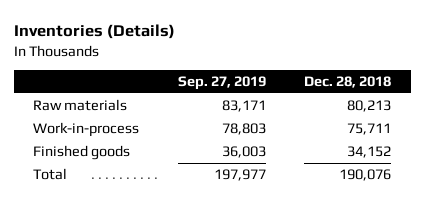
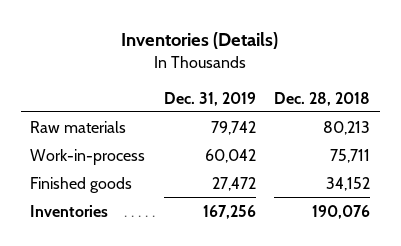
[177,76,266,91] Sep. 27, 2019 -> none
none -> [163,91,256,106] Dec. 31, 2019
[32,168,67,181] Total -> [30,204,109,217] Inventories

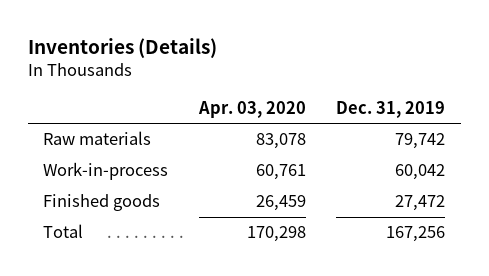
[274,91,371,106] Dec. 28, 2018 -> none
none -> [197,101,306,119] Apr. 03, 2020
[30,204,109,217] Inventories -> [43,224,84,239] Total

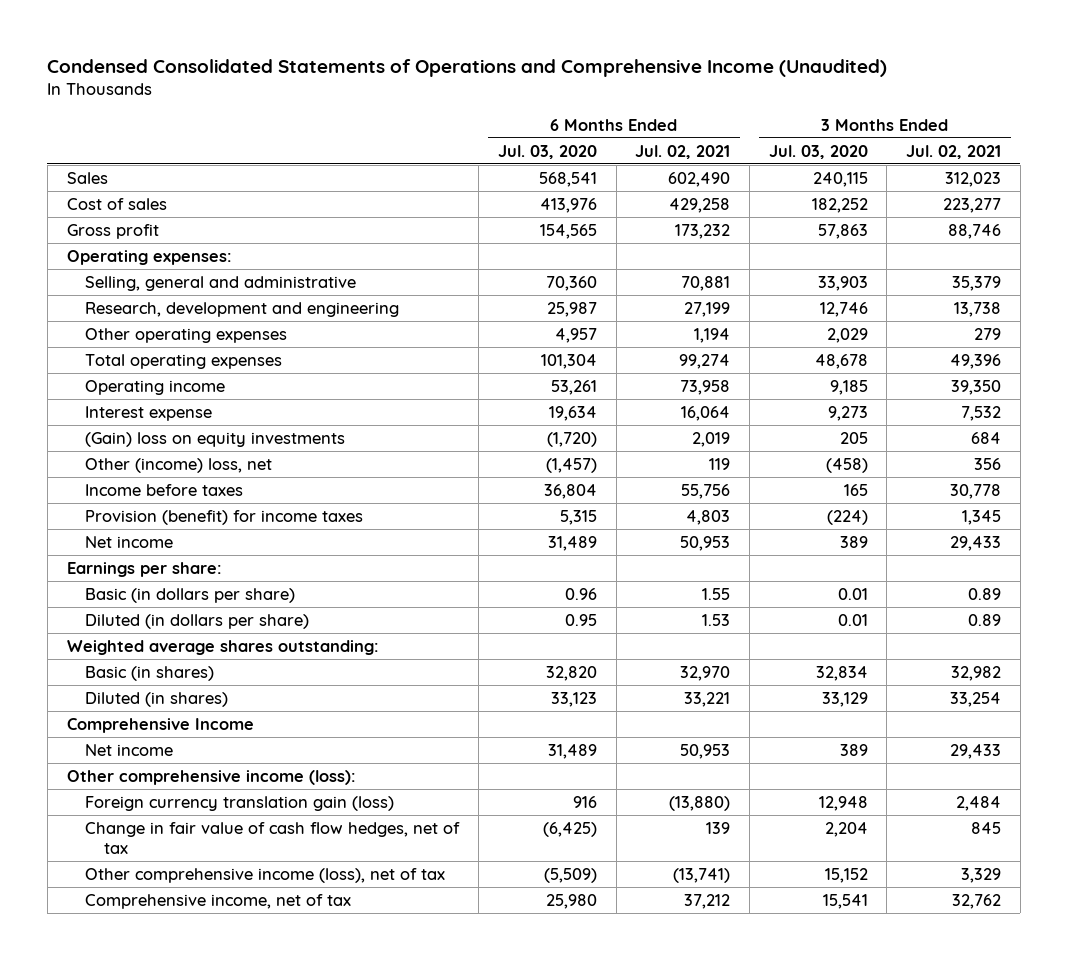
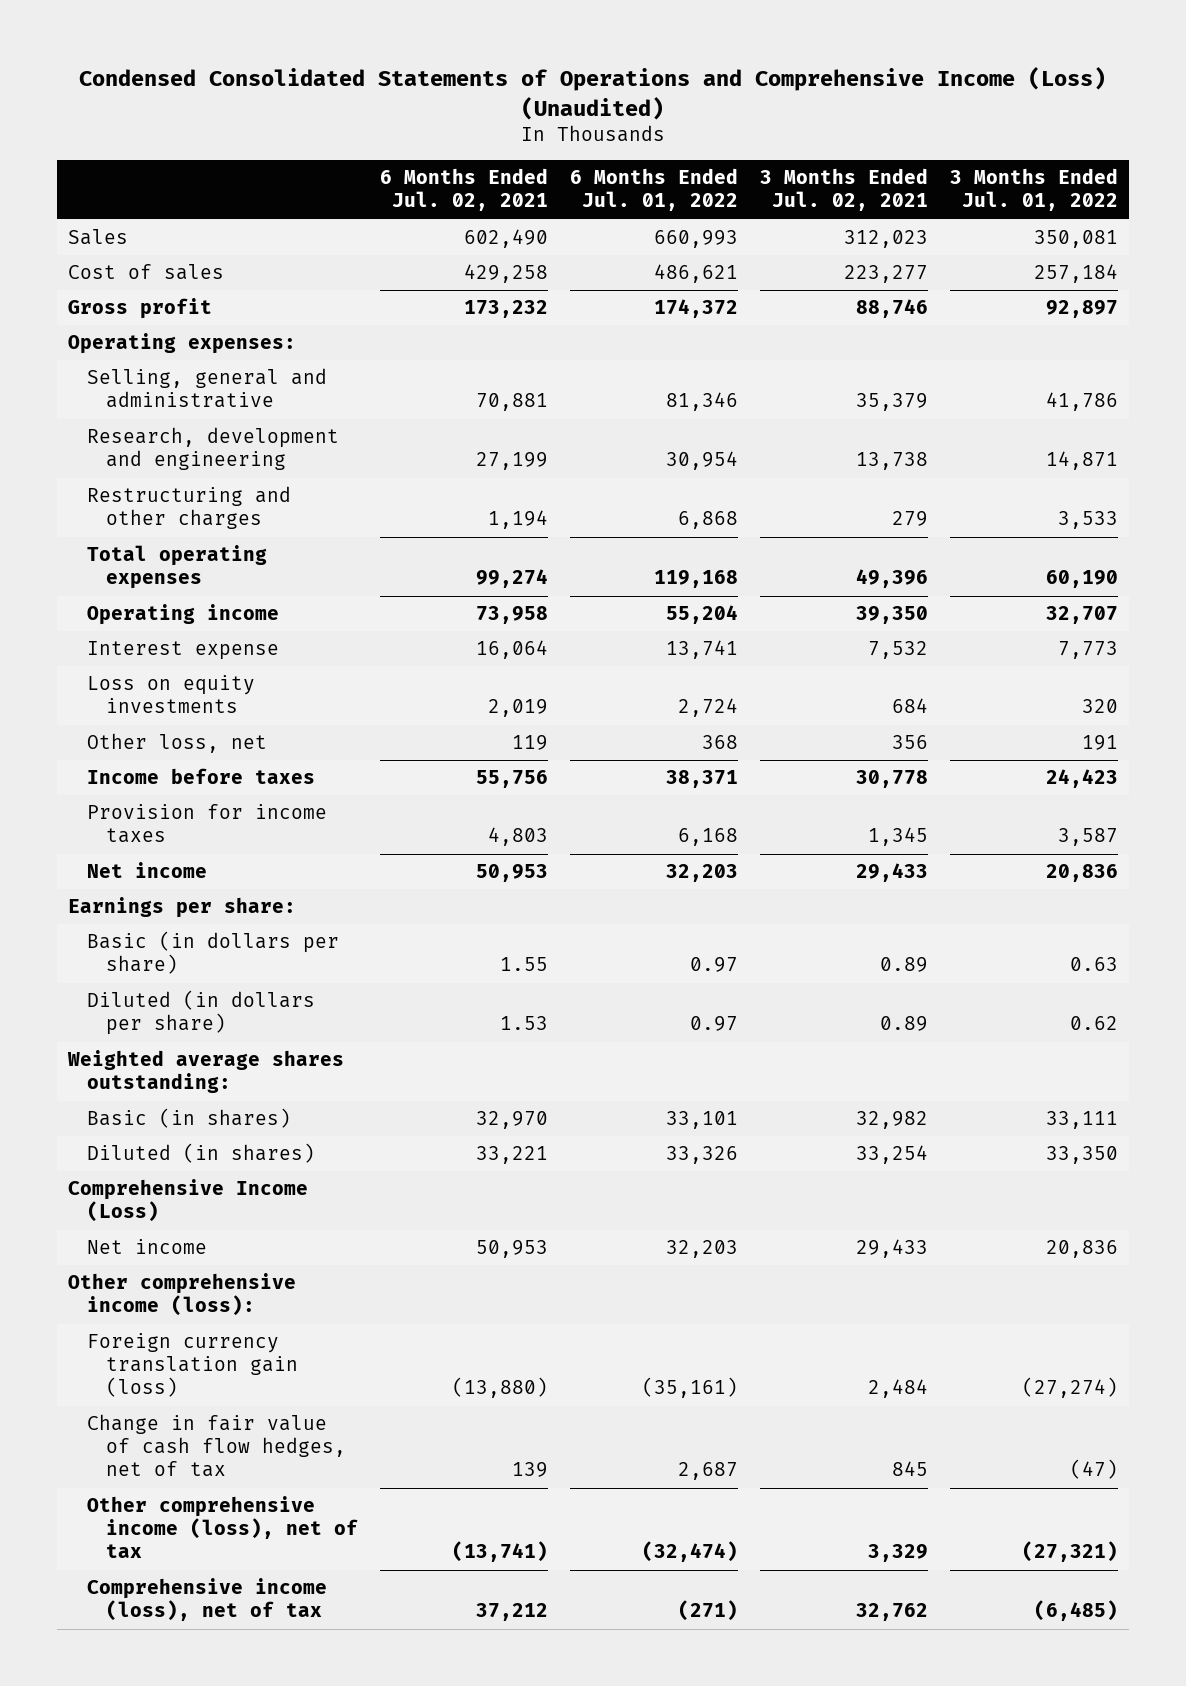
[47,59,888,78] Condensed Consolidated Statements of Operations and Comprehensive Income (Unaudited) -> [78,67,1106,120] Condensed Consolidated Statements of Operations and Comprehensive Income (Loss) (Unaudited)
[497,144,597,159] Jul. 03, 2020 -> none
[768,144,868,159] Jul. 03, 2020 -> none
none -> [570,168,739,212] 6 Months Ended Jul. 01, 2022
none -> [949,168,1118,212] 3 Months Ended Jul. 01, 2022
[85,327,288,343] Other operating expenses -> [87,486,292,530] Restructuring and other charges
[85,431,346,447] (Gain) loss on equity investments -> [87,675,256,714] Loss on equity investments
[85,457,273,473] Other (income) loss, net -> [87,733,268,754] Other loss, net
[85,509,364,525] Provision (benefit) for income taxes -> [87,804,328,844] Provision for income taxes
[66,717,254,733] Comprehensive Income -> [68,1179,309,1223] Comprehensive Income (Loss)
[85,893,352,909] Comprehensive income, net of tax -> [87,1578,328,1622] Comprehensive income (loss), net of tax

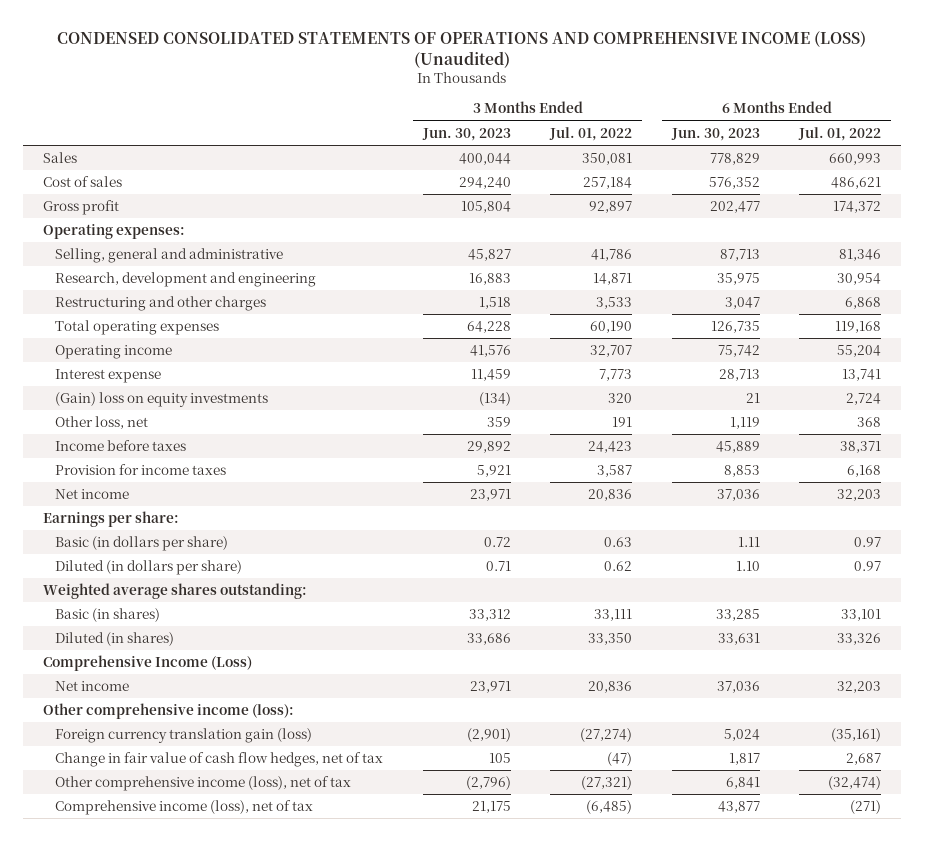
[78,67,1106,120] Condensed Consolidated Statements of Operations and Comprehensive Income (Loss) (Unaudited) -> [57,31,867,68] CONDENSED CONSOLIDATED STATEMENTS OF OPERATIONS AND COMPREHENSIVE INCOME (LOSS) (Unaudited)
[380,168,549,212] 6 Months Ended Jul. 02, 2021 -> none
[759,168,928,212] 3 Months Ended Jul. 02, 2021 -> none
none -> [421,127,511,141] Jun. 30, 2023
none -> [670,127,760,141] Jun. 30, 2023
[87,675,256,714] Loss on equity investments -> [55,392,269,408] (Gain) loss on equity investments

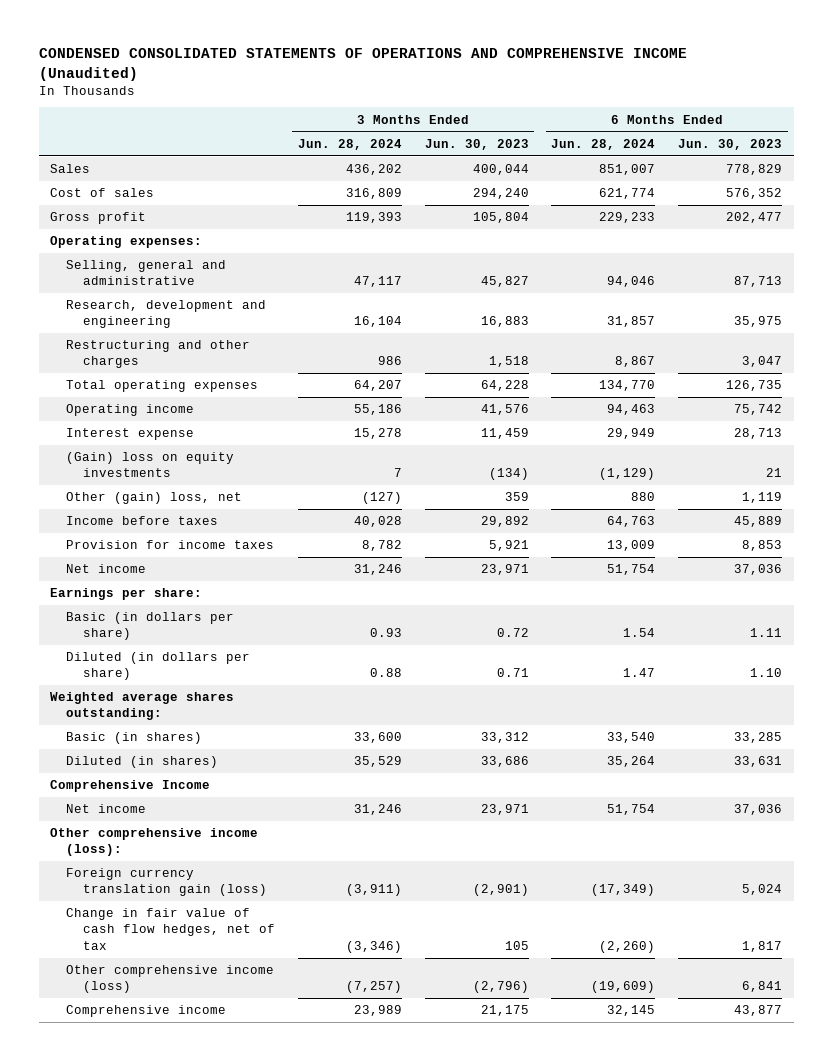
[57,31,867,68] CONDENSED CONSOLIDATED STATEMENTS OF OPERATIONS AND COMPREHENSIVE INCOME (LOSS) (Unaudited) -> [38,48,687,81] CONDENSED CONSOLIDATED STATEMENTS OF OPERATIONS AND COMPREHENSIVE INCOME (Unaudited)
[549,126,633,141] Jul. 01, 2022 -> none
[798,126,882,141] Jul. 01, 2022 -> none
none -> [297,138,402,150] Jun. 28, 2024
none -> [551,138,656,150] Jun. 28, 2024
[55,416,149,430] Other loss, net -> [66,492,243,505] Other (gain) loss, net
[43,655,253,672] Comprehensive Income (Loss) -> [50,780,211,793] Comprehensive Income
[55,776,352,792] Other comprehensive income (loss), net of tax -> [66,965,275,994] Other comprehensive income (loss)
[55,800,314,816] Comprehensive income (loss), net of tax -> [66,1005,227,1018] Comprehensive income

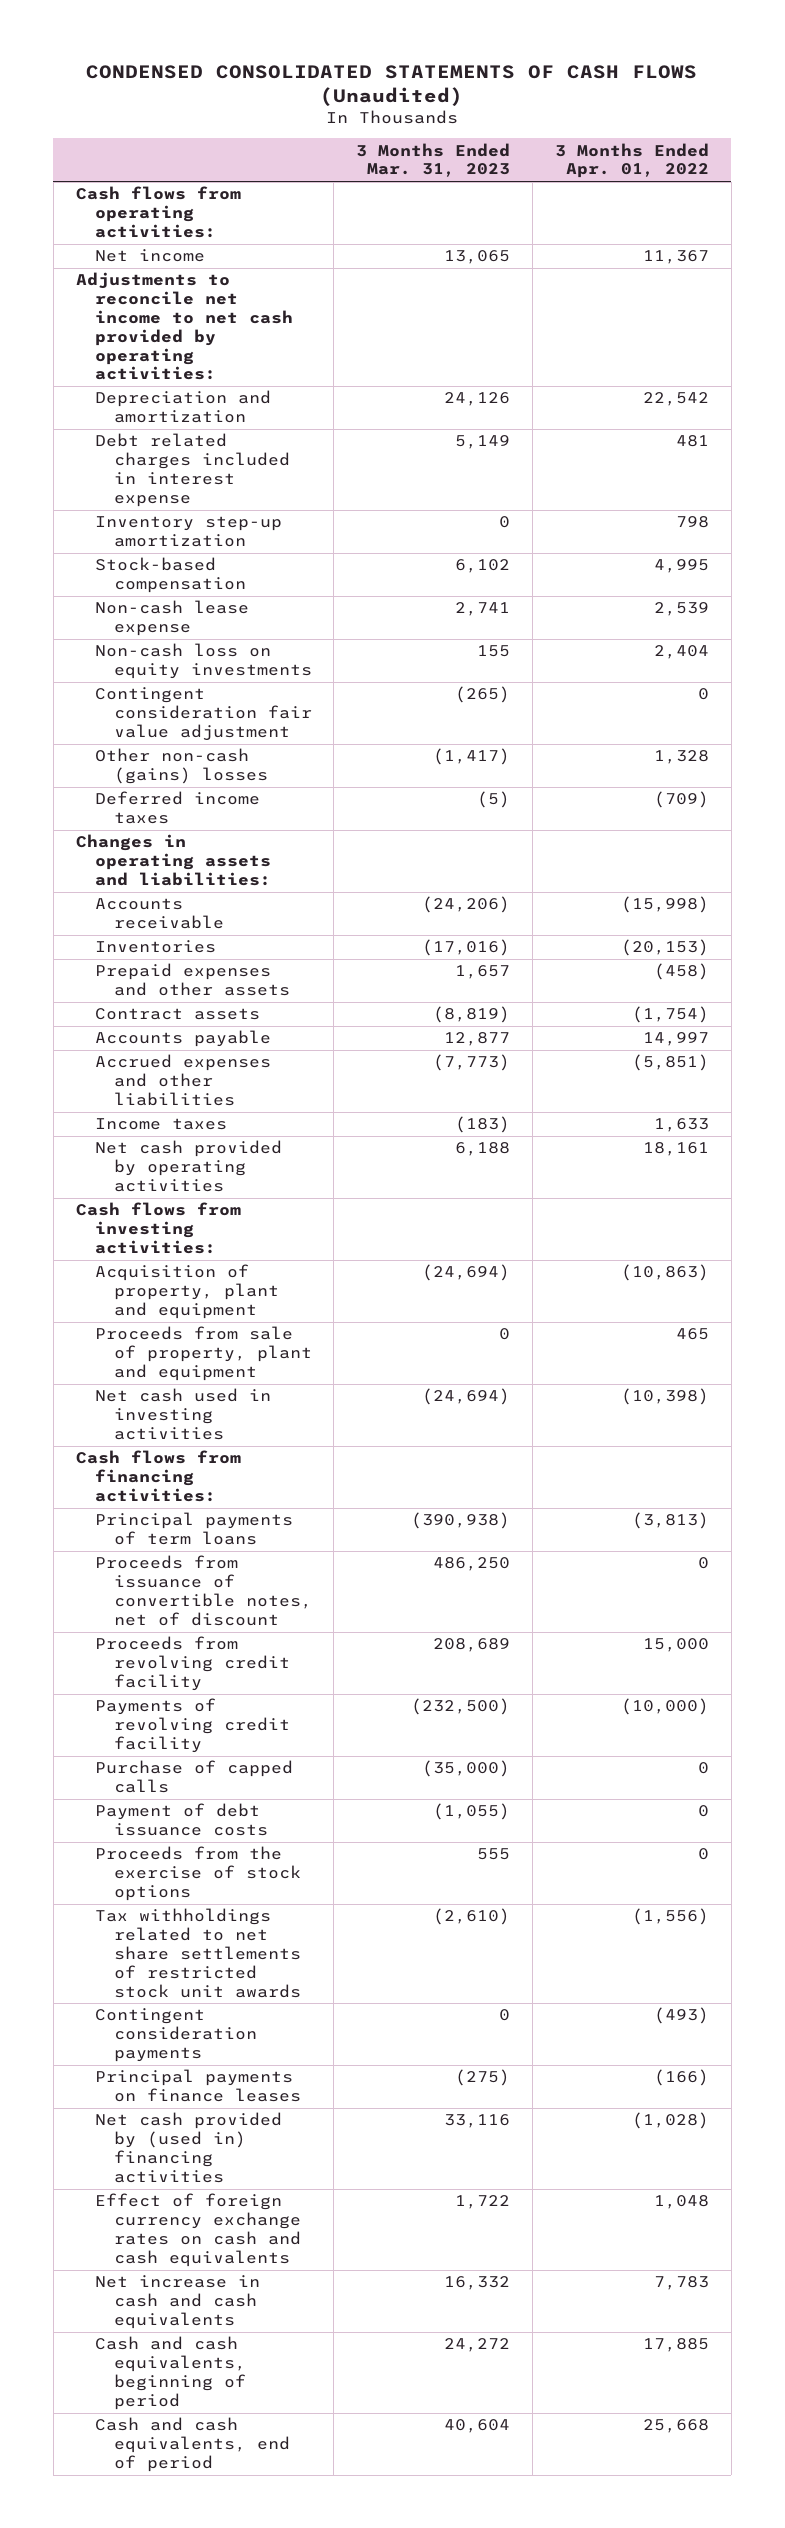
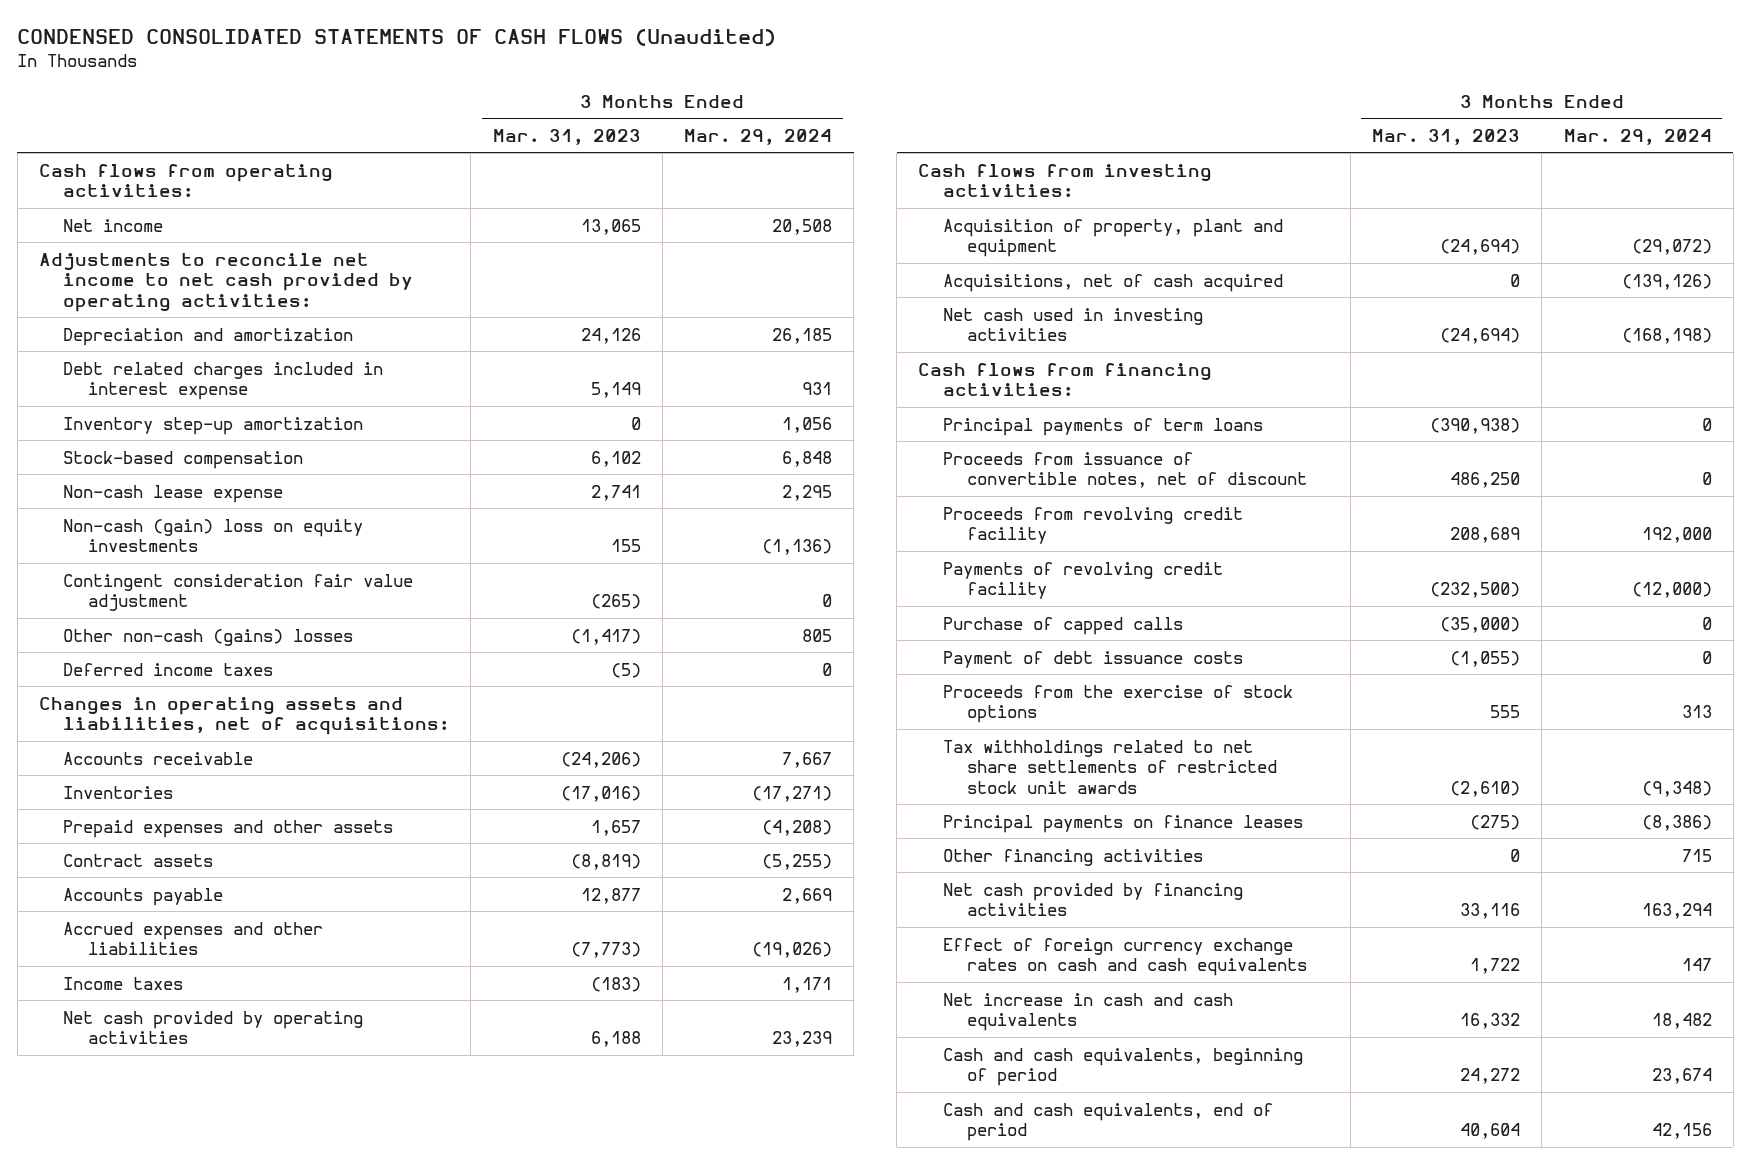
[554,142,709,179] 3 Months Ended Apr. 01, 2022 -> none
none -> [684,128,833,145] Mar. 29, 2024
[94,643,312,680] Non-cash loss on equity investments -> [63,518,364,553] Non-cash (gain) loss on equity investments
[75,834,271,887] Changes in operating assets and liabilities: -> [38,696,450,736] Changes in operating assets and liabilities, net of acquisitions:
[94,1326,312,1382] Proceeds from sale of property, plant and equipment -> none
none -> [942,273,1283,292] Acquisitions, net of cash acquired
[94,2008,257,2063] Contingent consideration payments -> none
none -> [942,848,1203,866] Other financing activities
[94,2112,282,2183] Net cash provided by (used in) financing activities -> [942,882,1243,917] Net cash provided by financing activities

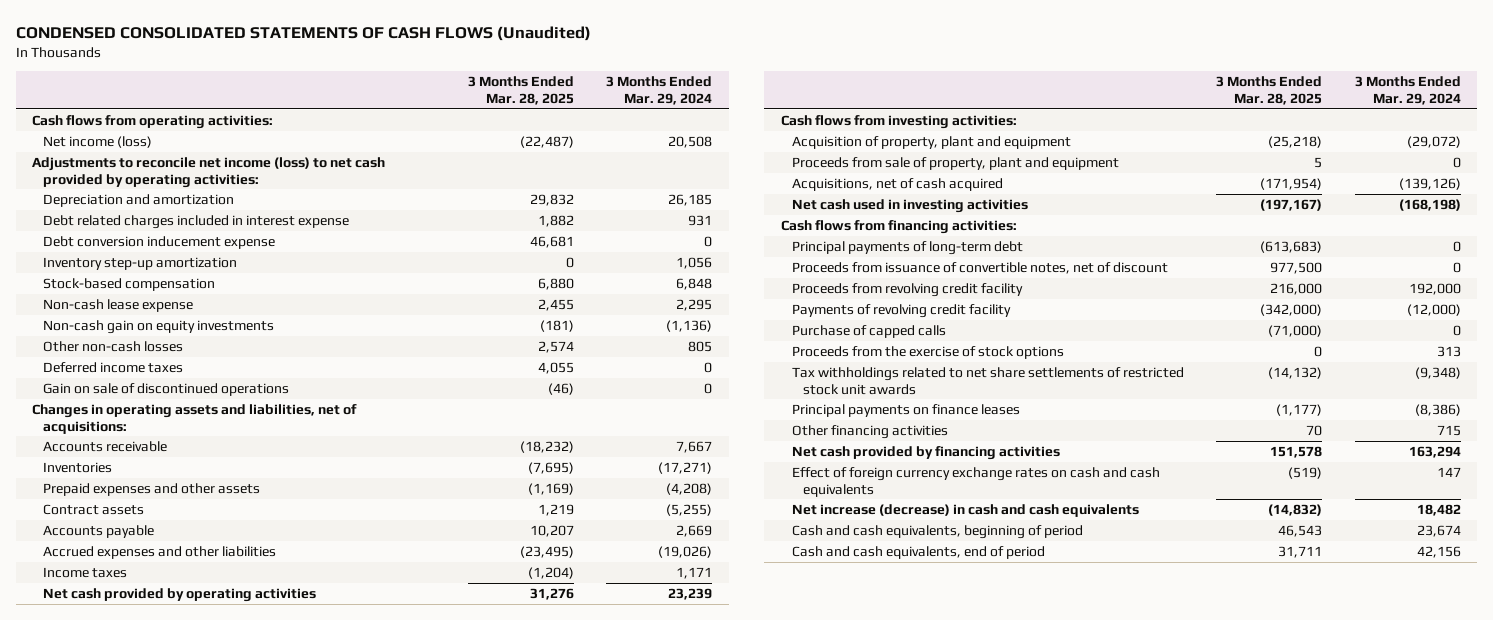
[492,128,641,145] Mar. 31, 2023 -> none
none -> [467,76,574,106] 3 Months Ended Mar. 28, 2025
[63,218,164,232] Net income -> [43,135,153,148] Net income (loss)
[38,252,414,312] Adjustments to reconcile net income to net cash provided by operating activities: -> [32,156,386,188] Adjustments to reconcile net income (loss) to net cash provided by operating activities:
none -> [43,235,276,249] Debt conversion inducement expense
[63,573,414,612] Contingent consideration fair value adjustment -> none
[63,518,364,553] Non-cash (gain) loss on equity investments -> [43,319,275,334] Non-cash gain on equity investments
[63,628,354,646] Other non-cash (gains) losses -> [43,340,184,352] Other non-cash losses
none -> [43,382,290,396] Gain on sale of discontinued operations
none -> [791,156,1119,170] Proceeds from sale of property, plant and equipment
[942,417,1263,436] Principal payments of term loans -> [791,240,1023,255] Principal payments of long-term debt
[942,650,1243,668] Payment of debt issuance costs -> none
[942,992,1233,1032] Net increase in cash and cash equivalents -> [791,503,1139,517] Net increase (decrease) in cash and cash equivalents

